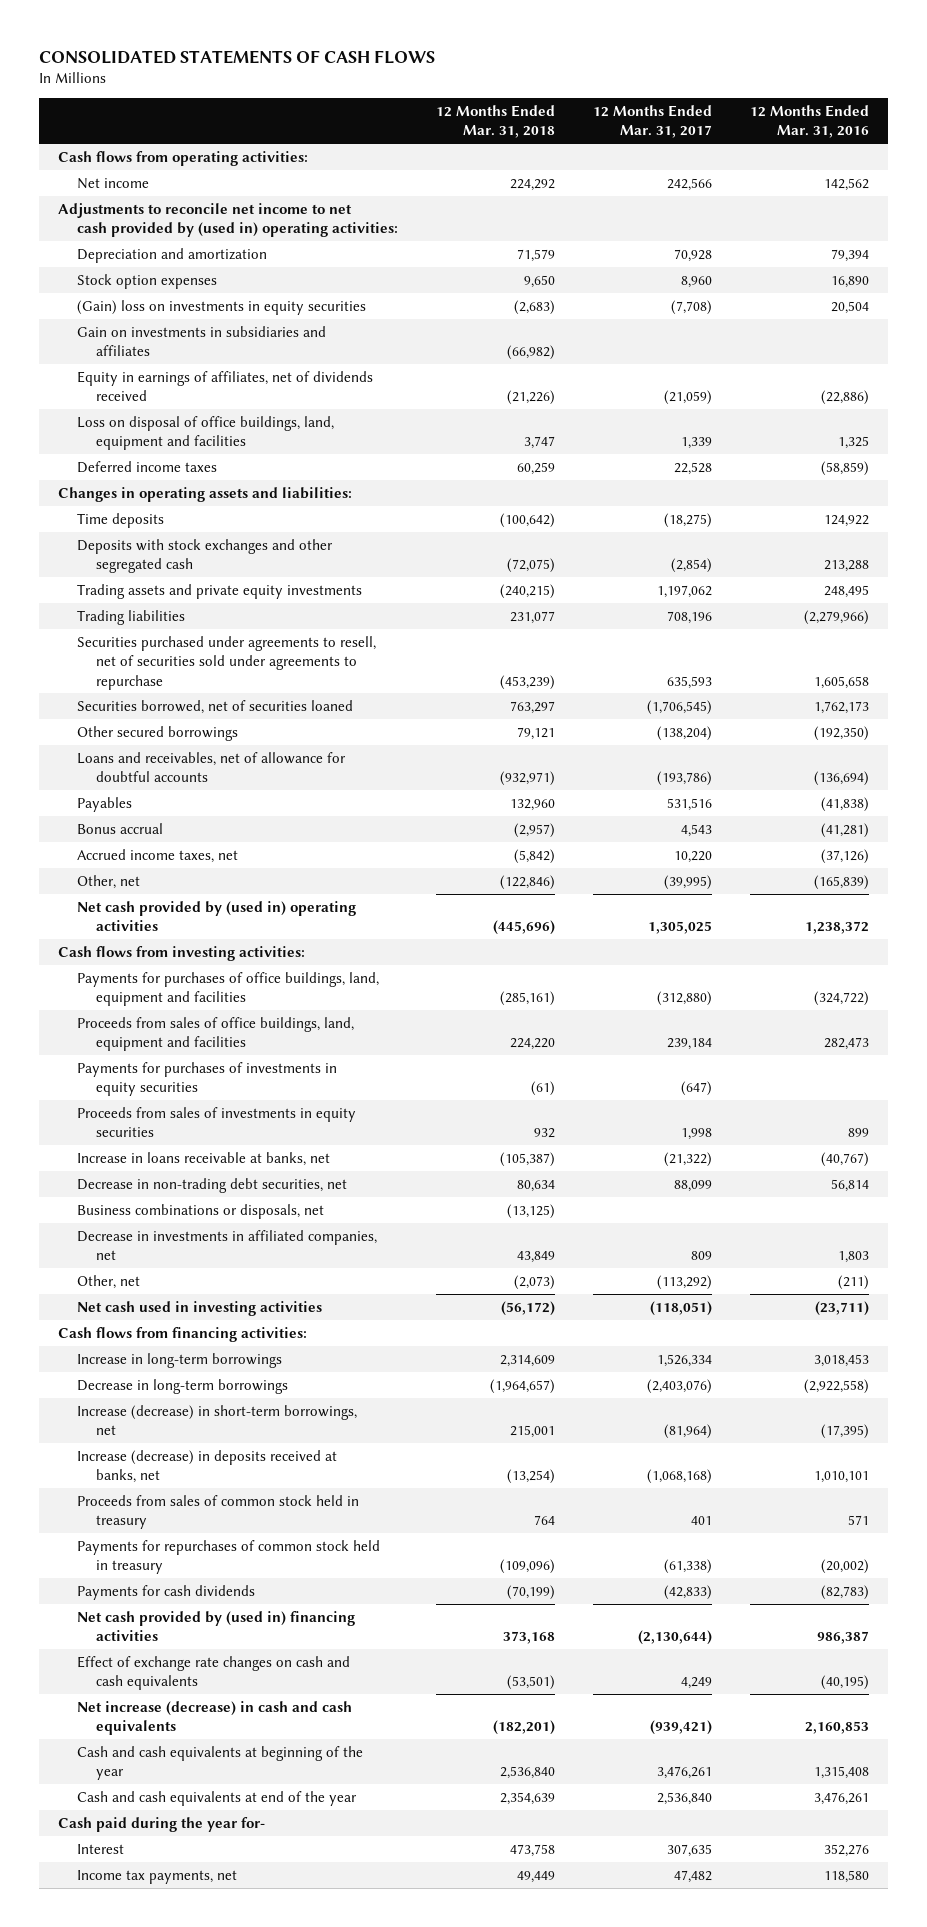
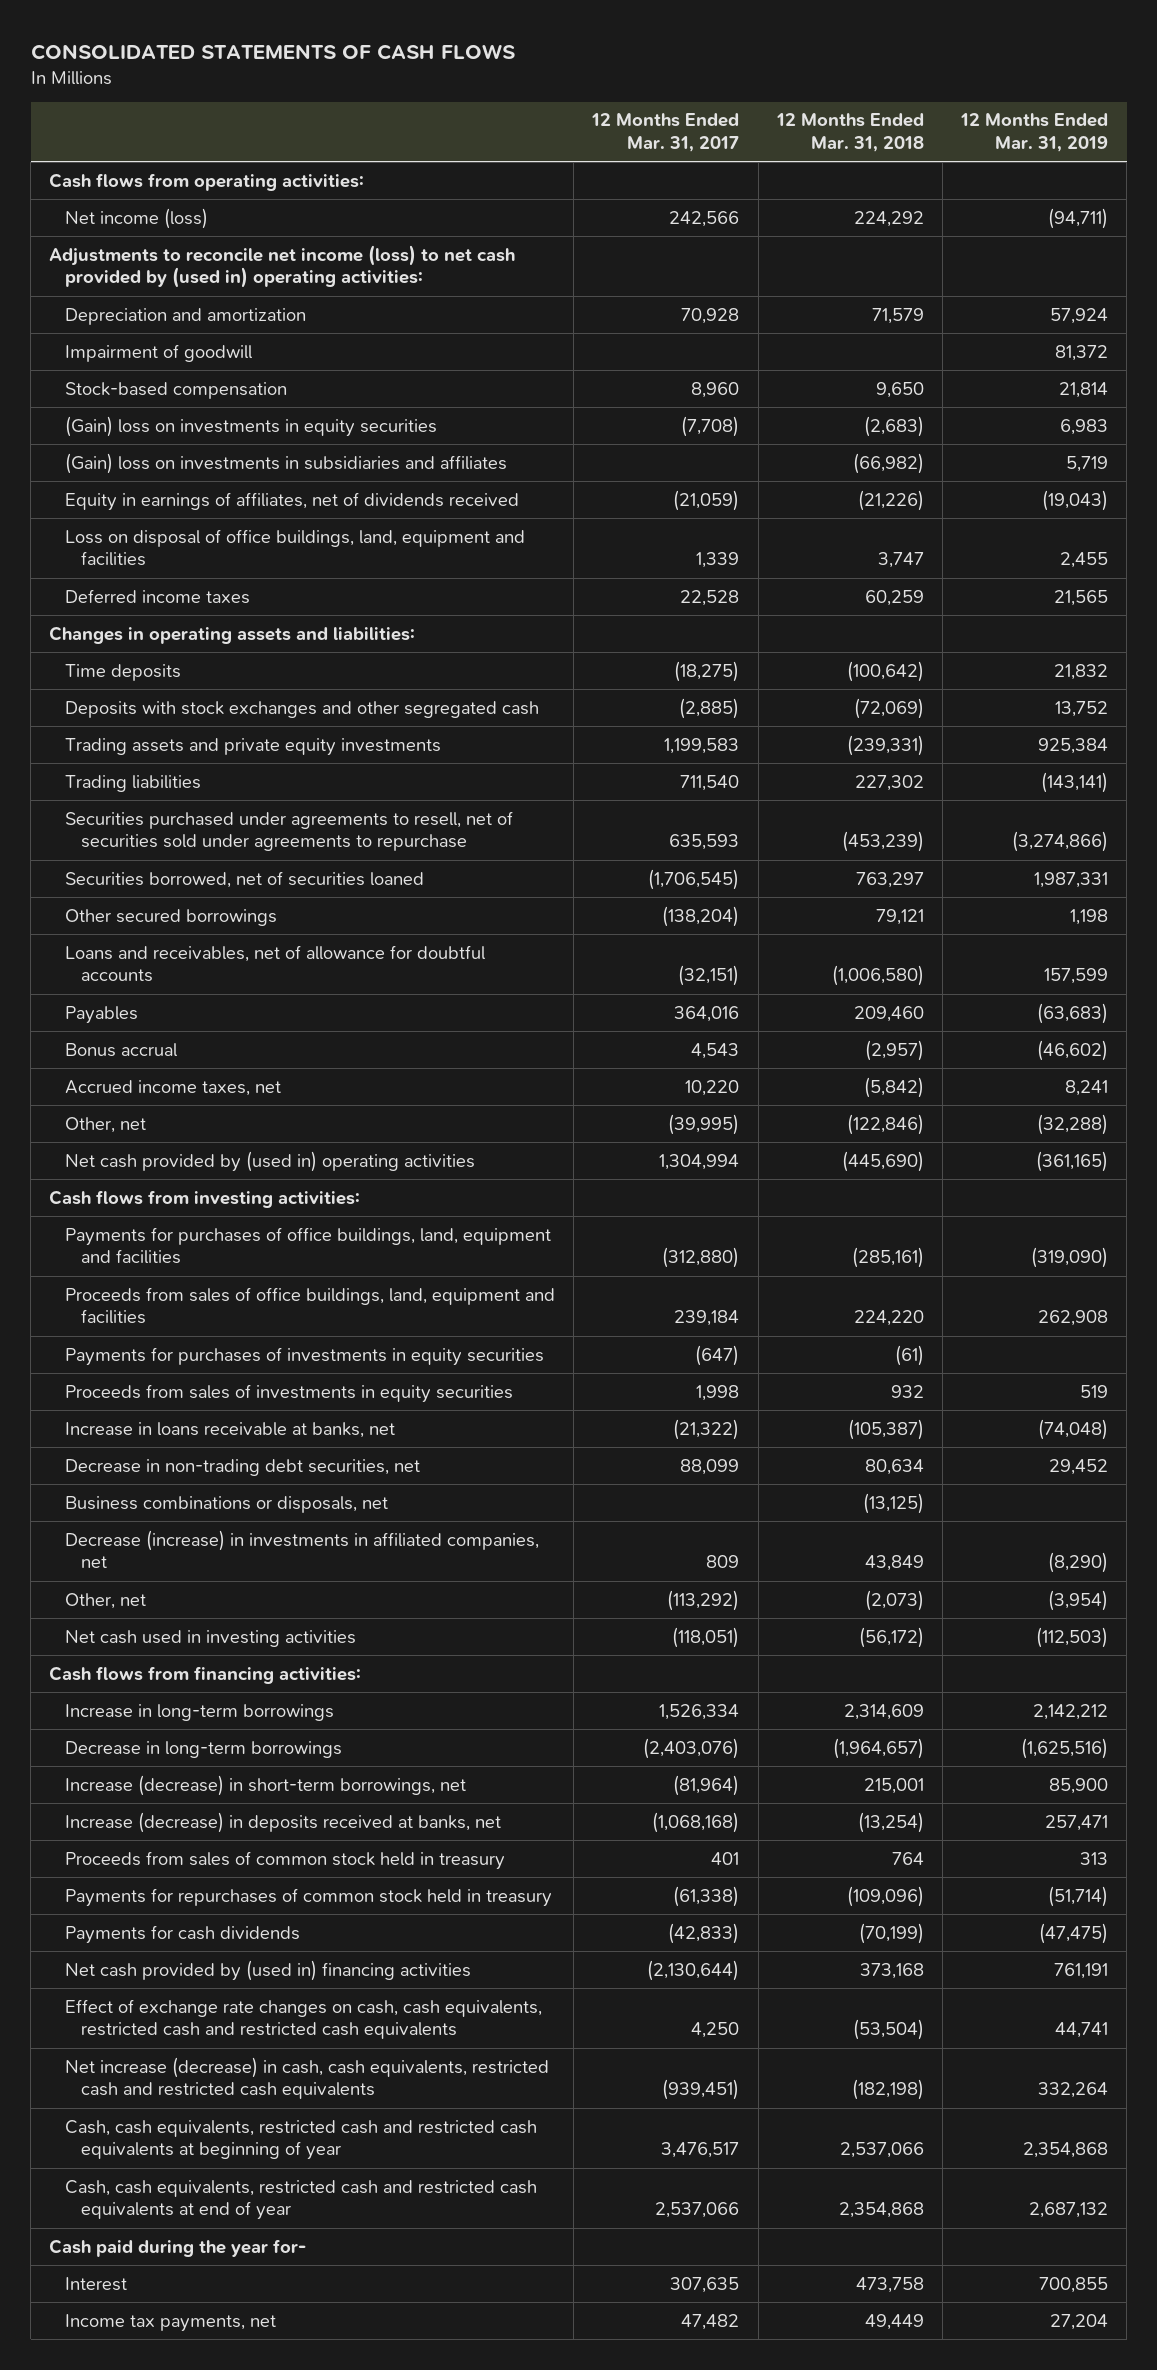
[749,105,869,139] 12 Months Ended Mar. 31, 2016 -> none
none -> [959,113,1108,153] 12 Months Ended Mar. 31, 2019
[77,177,150,189] Net income -> [65,207,209,229] Net income (loss)
[58,202,399,238] Adjustments to reconcile net income to net cash provided by (used in) operating activities: -> [49,244,516,289] Adjustments to reconcile net income (loss) to net cash provided by (used in) operating activities:
none -> [65,343,253,362] Impairment of goodwill
[77,273,218,289] Stock option expenses -> [65,381,288,399] Stock-based compensation
[77,325,327,357] Gain on investments in subsidiaries and affiliates -> [65,452,508,474] (Gain) loss on investments in subsidiaries and affiliates
[506,558,555,574] (72,075) -> [853,697,924,719] (72,069)
[670,558,712,574] (2,854) -> [679,697,740,719] (2,885)
[499,583,555,599] (240,215) -> [846,734,924,756] (239,331)
[656,584,712,598] 1,197,062 -> [664,737,740,754] 1,199,583
[509,610,555,624] 231,077 -> [854,774,924,791] 227,302
[666,610,712,624] 708,196 -> [680,774,740,791] 711,540
[499,771,555,787] (932,971) -> [831,965,924,987] (1,006,580)
[656,771,712,787] (193,786) -> [678,965,740,987] (32,151)
[509,798,555,811] 132,960 -> [853,1005,924,1022] 209,460
[666,797,712,811] 531,516 -> [674,1005,740,1022] 364,016
[492,920,555,936] (445,696) -> [841,1150,924,1172] (445,690)
[647,921,712,935] 1,305,025 -> [659,1153,740,1170] 1,304,994
[77,1229,378,1261] Decrease in investments in affiliated companies, net -> [65,1529,540,1569] Decrease (increase) in investments in affiliated companies, net
[77,1655,351,1691] Effect of exchange rate changes on cash and cash equivalents -> [65,1998,543,2040] Effect of exchange rate changes on cash, cash equivalents, restricted cash and restricted cash equivalents
[506,1675,555,1691] (53,501) -> [852,2019,924,2041] (53,504)
[680,1677,712,1690] 4,249 -> [691,2022,740,2039] 4,250
[77,1700,353,1736] Net increase (decrease) in cash and cash equivalents -> [65,2056,550,2100] Net increase (decrease) in cash, cash equivalents, restricted cash and restricted cash equivalents
[492,1720,555,1736] (182,201) -> [851,2079,924,2101] (182,198)
[649,1720,712,1736] (939,421) -> [662,2079,740,2101] (939,451)
[77,1745,364,1781] Cash and cash equivalents at beginning of the year -> [65,2119,538,2161] Cash, cash equivalents, restricted cash and restricted cash equivalents at beginning of year
[499,1766,555,1780] 2,536,840 -> [839,2142,924,2159] 2,537,066
[656,1766,712,1780] 3,476,261 -> [661,2142,740,2159] 3,476,517
[77,1790,358,1806] Cash and cash equivalents at end of the year -> [65,2179,538,2221] Cash, cash equivalents, restricted cash and restricted cash equivalents at end of year
[499,1791,555,1805] 2,354,639 -> [838,2202,924,2219] 2,354,868
[656,1791,712,1805] 2,536,840 -> [655,2202,740,2219] 2,537,066

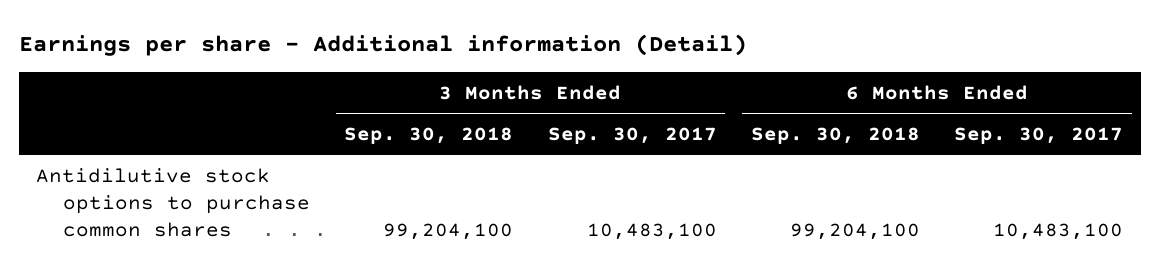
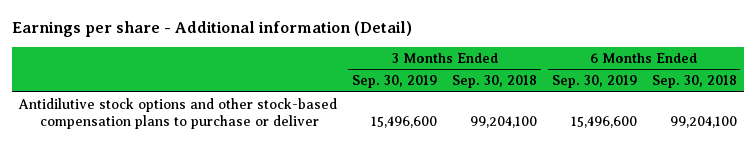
[547,127,717,145] Sep. 30, 2017 -> none
[954,127,1124,145] Sep. 30, 2017 -> none
none -> [352,75,438,89] Sep. 30, 2019
none -> [551,75,637,89] Sep. 30, 2019
[35,167,310,237] Antidilutive stock options to purchase common shares -> [18,97,338,130] Antidilutive stock options and other stock-based compensation plans to purchase or deliver

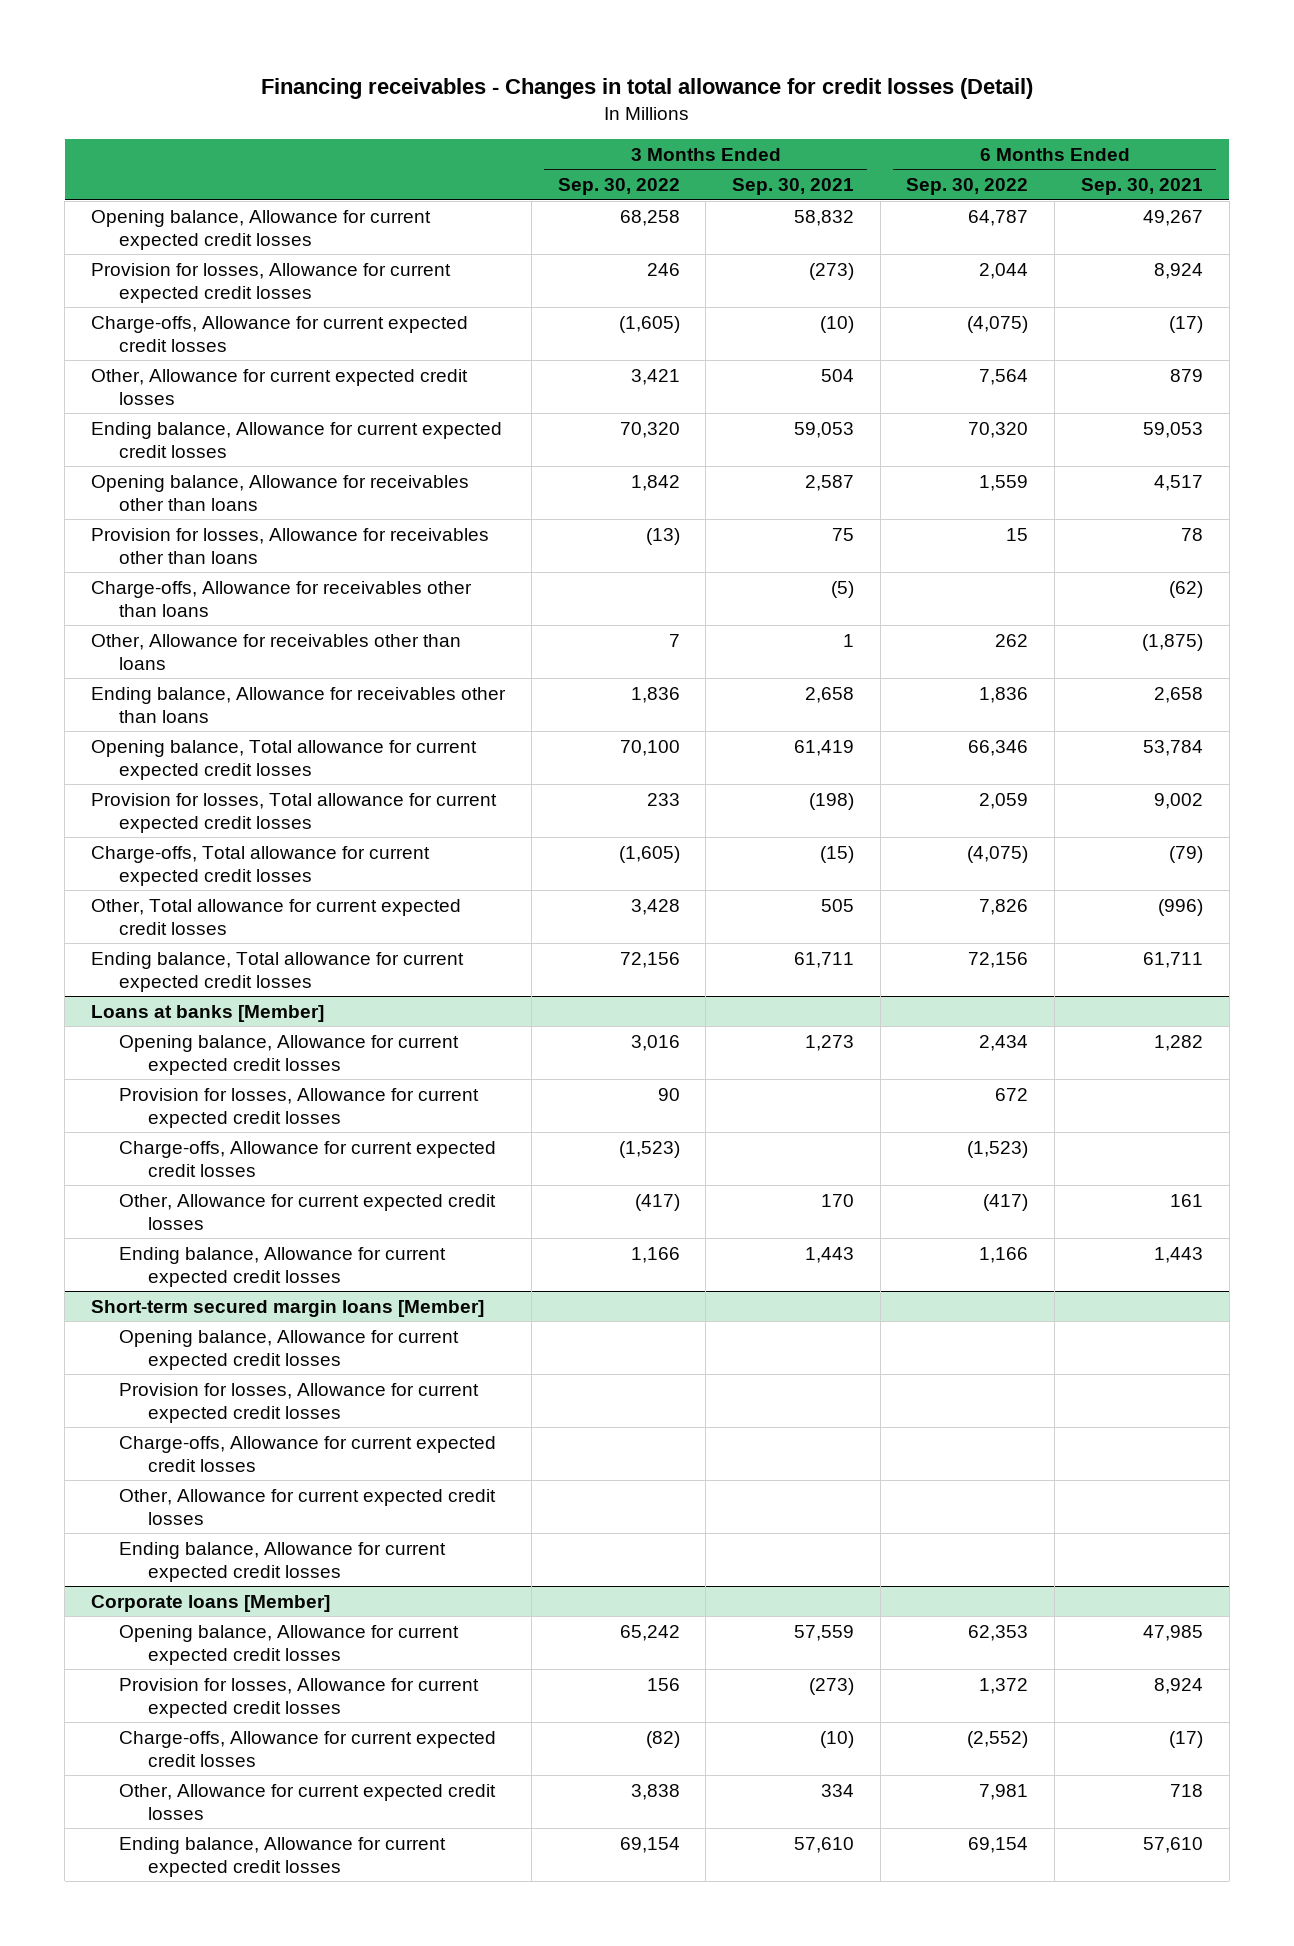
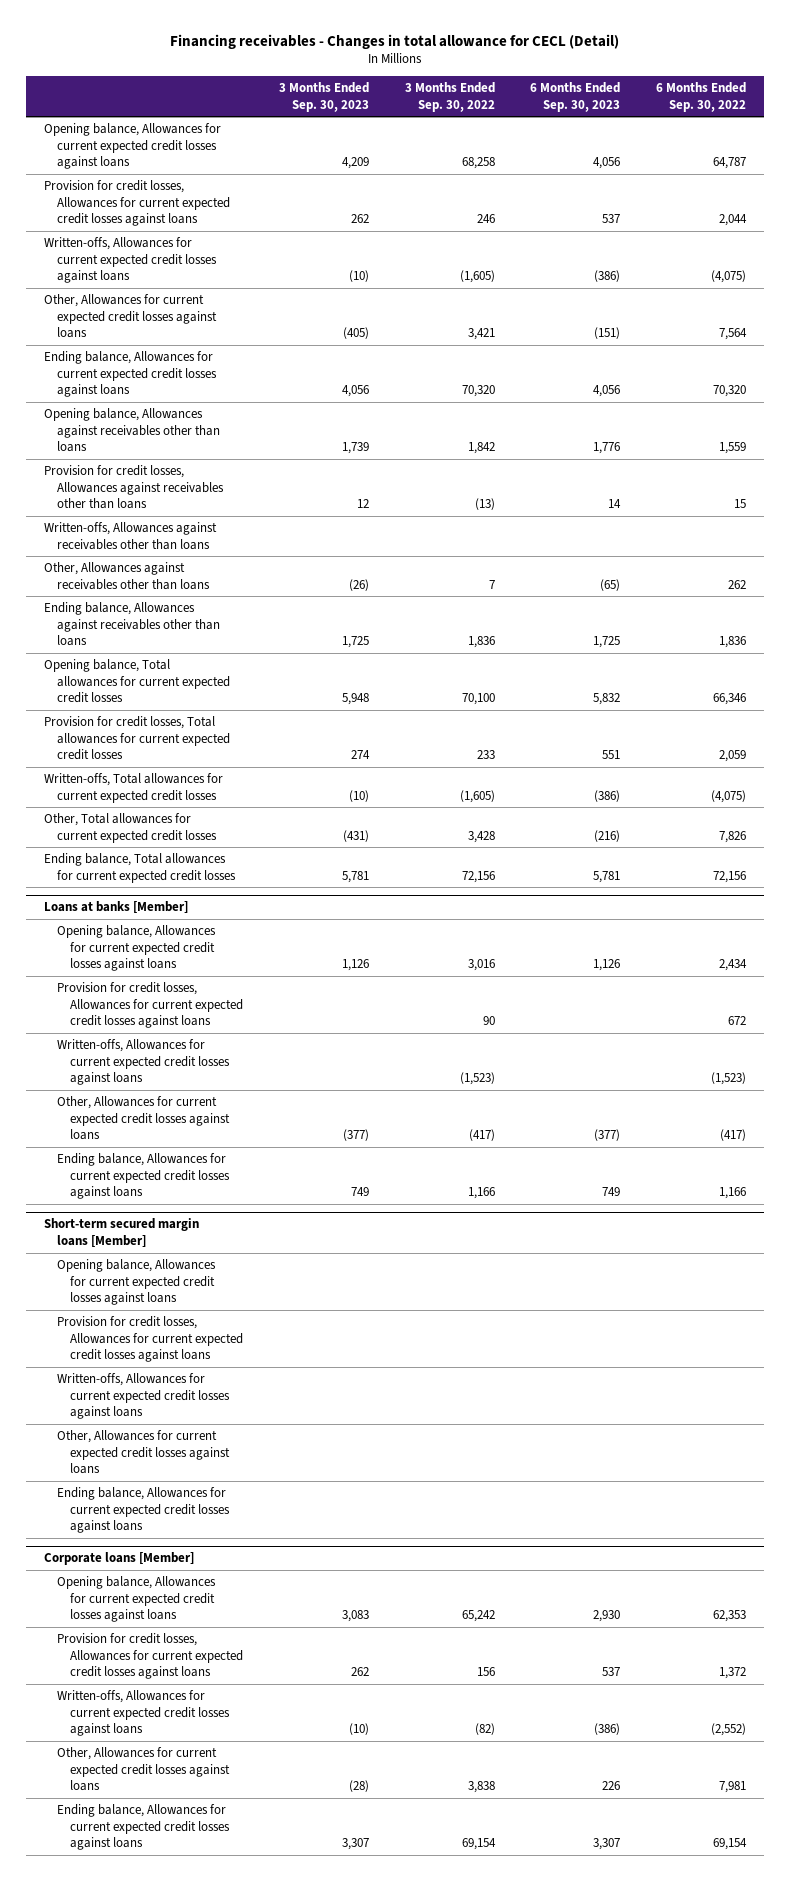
[260,78,1033,100] Financing receivables - Changes in total allowance for credit losses (Detail) -> [169,33,619,49] Financing receivables - Changes in total allowance for CECL (Detail)
[731,178,854,196] Sep. 30, 2021 -> none
[1080,178,1203,196] Sep. 30, 2021 -> none
none -> [278,82,369,112] 3 Months Ended Sep. 30, 2023
none -> [530,82,621,112] 6 Months Ended Sep. 30, 2023
[91,580,473,617] Charge-offs, Allowance for receivables other than loans -> none
[91,209,432,250] Opening balance, Allowance for current expected credit losses -> [43,123,221,169] Opening balance, Allowances for current expected credit losses against loans
[91,262,452,303] Provision for losses, Allowance for current expected credit losses -> [43,180,230,226] Provision for credit losses, Allowances for current expected credit losses against loans
[91,315,469,352] Charge-offs, Allowance for current expected credit losses -> [43,237,217,283] Written-offs, Allowances for current expected credit losses against loans
[91,368,469,405] Other, Allowance for current expected credit losses -> [43,294,217,338] Other, Allowances for current expected credit losses against loans
[91,421,503,458] Ending balance, Allowance for current expected credit losses -> [43,351,217,397] Ending balance, Allowances for current expected credit losses against loans
[91,474,470,511] Opening balance, Allowance for receivables other than loans -> [43,408,220,452] Opening balance, Allowances against receivables other than loans
[91,527,490,564] Provision for losses, Allowance for receivables other than loans -> [43,465,224,509] Provision for credit losses, Allowances against receivables other than loans
none -> [43,522,217,550] Written-offs, Allowances against receivables other than loans
[91,633,462,670] Other, Allowance for receivables other than loans -> [43,562,210,590] Other, Allowances against receivables other than loans
[91,686,507,723] Ending balance, Allowance for receivables other than loans -> [43,602,220,646] Ending balance, Allowances against receivables other than loans
[91,739,478,780] Opening balance, Total allowance for current expected credit losses -> [43,659,230,703] Opening balance, Total allowances for current expected credit losses
[91,792,498,833] Provision for losses, Total allowance for current expected credit losses -> [43,716,230,760] Provision for credit losses, Total allowances for current expected credit losses
[91,845,431,886] Charge-offs, Total allowance for current expected credit losses -> [43,773,223,803] Written-offs, Total allowances for current expected credit losses
[91,898,462,935] Other, Total allowance for current expected credit losses -> [43,813,217,843] Other, Total allowances for current expected credit losses
[91,951,465,992] Ending balance, Total allowance for current expected credit losses -> [43,853,236,883] Ending balance, Total allowances for current expected credit losses
[119,1034,460,1075] Opening balance, Allowance for current expected credit losses -> [56,925,216,971] Opening balance, Allowances for current expected credit losses against loans
[119,1087,480,1128] Provision for losses, Allowance for current expected credit losses -> [56,982,244,1028] Provision for credit losses, Allowances for current expected credit losses against loans
[119,1140,497,1177] Charge-offs, Allowance for current expected credit losses -> [56,1039,231,1085] Written-offs, Allowances for current expected credit losses against loans
[119,1193,497,1230] Other, Allowance for current expected credit losses -> [56,1096,231,1140] Other, Allowances for current expected credit losses against loans
[119,1246,447,1287] Ending balance, Allowance for current expected credit losses -> [56,1153,231,1199] Ending balance, Allowances for current expected credit losses against loans
[119,1329,460,1370] Opening balance, Allowance for current expected credit losses -> [56,1259,216,1305] Opening balance, Allowances for current expected credit losses against loans
[119,1382,480,1423] Provision for losses, Allowance for current expected credit losses -> [56,1316,244,1362] Provision for credit losses, Allowances for current expected credit losses against loans
[119,1435,497,1472] Charge-offs, Allowance for current expected credit losses -> [56,1373,231,1419] Written-offs, Allowances for current expected credit losses against loans
[119,1488,497,1525] Other, Allowance for current expected credit losses -> [56,1430,231,1474] Other, Allowances for current expected credit losses against loans
[119,1541,447,1582] Ending balance, Allowance for current expected credit losses -> [56,1487,231,1533] Ending balance, Allowances for current expected credit losses against loans
[119,1624,460,1665] Opening balance, Allowance for current expected credit losses -> [56,1576,216,1622] Opening balance, Allowances for current expected credit losses against loans
[119,1677,480,1718] Provision for losses, Allowance for current expected credit losses -> [56,1633,244,1679] Provision for credit losses, Allowances for current expected credit losses against loans
[119,1730,497,1767] Charge-offs, Allowance for current expected credit losses -> [56,1690,231,1736] Written-offs, Allowances for current expected credit losses against loans
[119,1783,497,1820] Other, Allowance for current expected credit losses -> [56,1747,231,1791] Other, Allowances for current expected credit losses against loans
[119,1836,447,1877] Ending balance, Allowance for current expected credit losses -> [56,1804,231,1850] Ending balance, Allowances for current expected credit losses against loans

